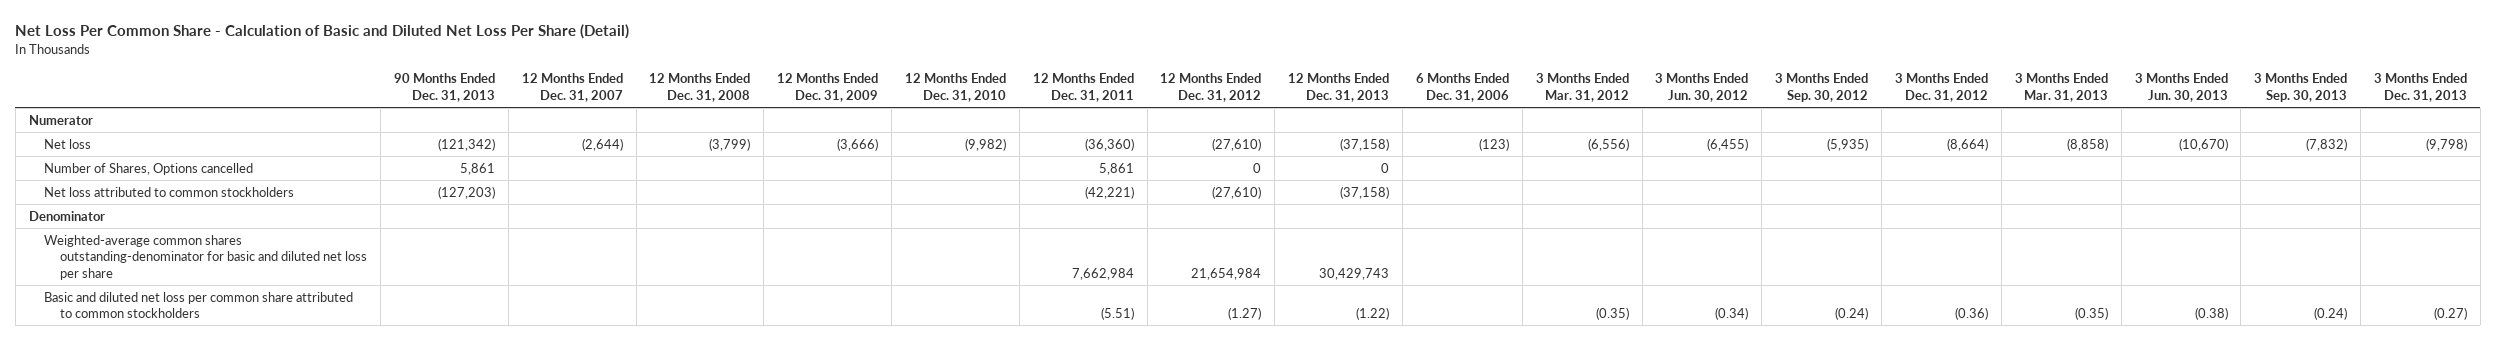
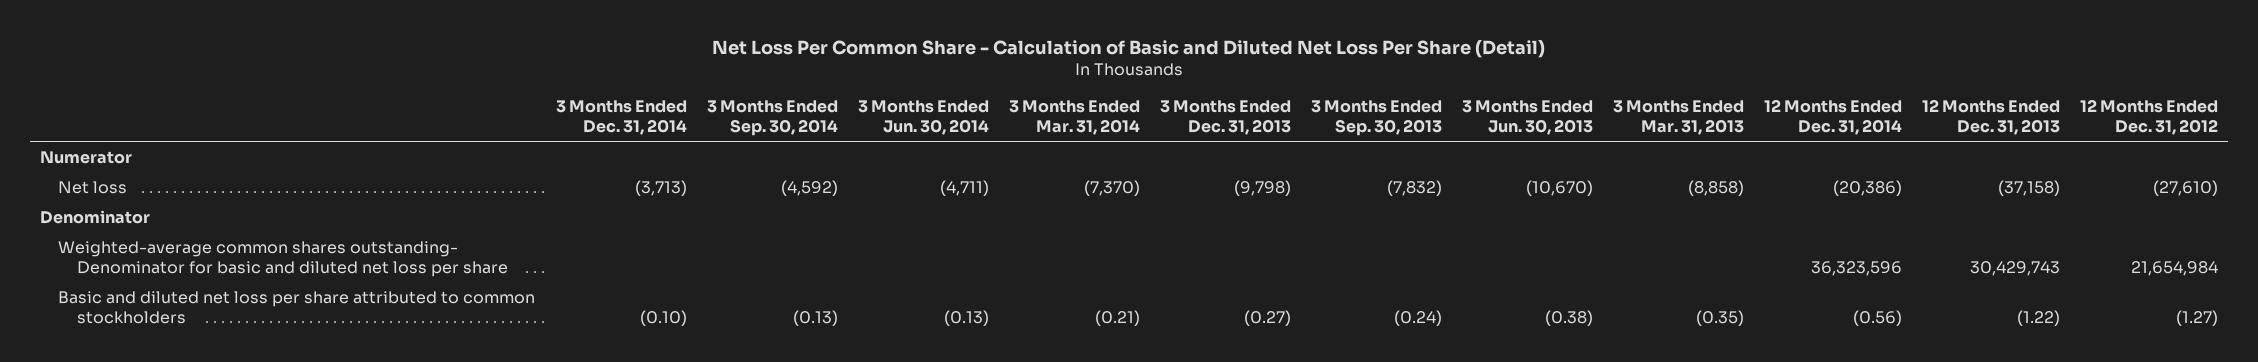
[393,73,495,103] 90 Months Ended Dec. 31, 2013 -> none
[521,73,623,103] 12 Months Ended Dec. 31, 2007 -> none
[649,73,751,103] 12 Months Ended Dec. 31, 2008 -> none
[777,73,879,103] 12 Months Ended Dec. 31, 2009 -> none
[904,73,1006,103] 12 Months Ended Dec. 31, 2010 -> none
[1032,73,1134,103] 12 Months Ended Dec. 31, 2011 -> none
[1415,73,1509,103] 6 Months Ended Dec. 31, 2006 -> none
[1535,73,1629,103] 3 Months Ended Mar. 31, 2012 -> none
[1655,73,1749,103] 3 Months Ended Jun. 30, 2012 -> none
[1775,73,1869,103] 3 Months Ended Sep. 30, 2012 -> none
[1894,73,1988,103] 3 Months Ended Dec. 31, 2012 -> none
none -> [555,99,687,136] 3 Months Ended Dec. 31, 2014
none -> [706,99,838,137] 3 Months Ended Sep. 30, 2014
none -> [857,99,989,136] 3 Months Ended Jun. 30, 2014
none -> [1008,99,1140,136] 3 Months Ended Mar. 31, 2014
none -> [1764,98,1903,136] 12 Months Ended Dec. 31, 2014
[44,162,254,175] Number of Shares, Options cancelled -> none
[44,186,295,197] Net loss attributed to common stockholders -> none
[44,234,368,280] Weighted-average common shares outstanding-denominator for basic and diluted net loss per share -> [58,240,509,278] Weighted-average common shares outstanding- Denominator for basic and diluted net loss per share
[44,291,354,319] Basic and diluted net loss per common share attributed to common stockholders -> [58,290,536,325] Basic and diluted net loss per share attributed to common stockholders

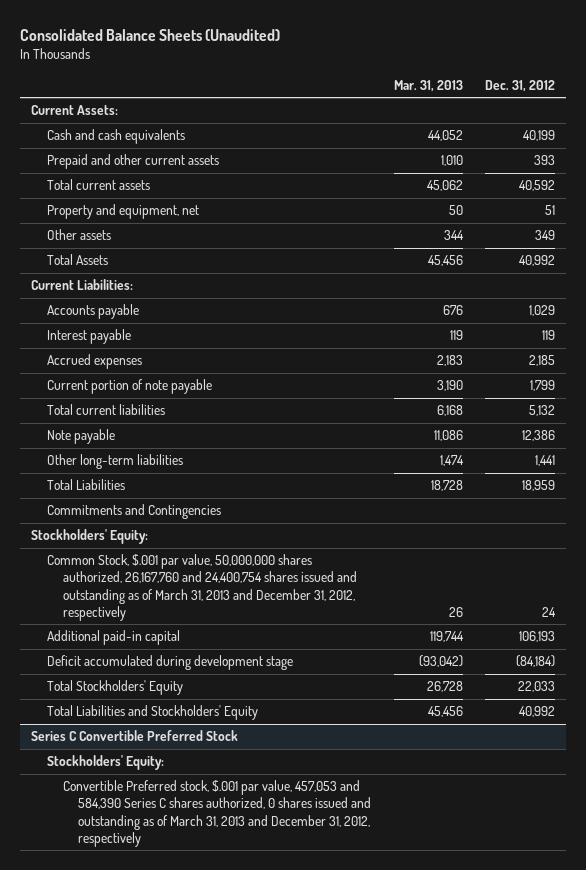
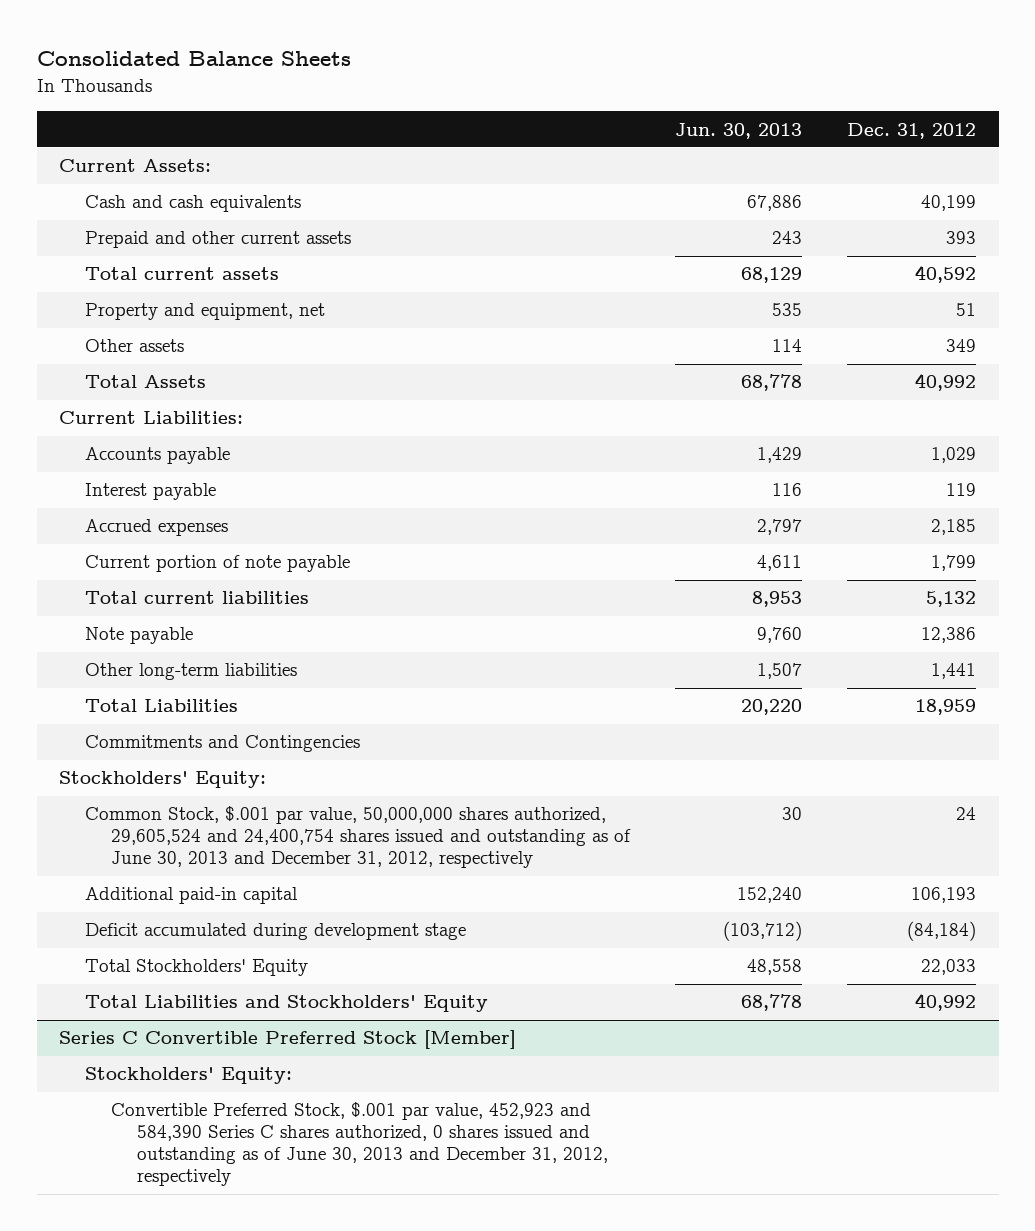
[20,29,281,42] Consolidated Balance Sheets (Unaudited) -> [36,51,351,67] Consolidated Balance Sheets
[393,79,463,92] Mar. 31, 2013 -> none
none -> [675,122,803,139] Jun. 30, 2013
[47,554,357,621] Common Stock, $.001 par value, 50,000,000 shares authorized, 26,167,760 and 24,400,754 shares issued and outstanding as of March 31, 2013 and December 31, 2012, respectively -> [85,806,632,869] Common Stock, $.001 par value, 50,000,000 shares authorized, 29,605,524 and 24,400,754 shares issued and outstanding as of June 30, 2013 and December 31, 2012, respectively
[31,730,239,742] Series C Convertible Preferred Stock -> [59,1030,517,1050] Series C Convertible Preferred Stock [Member]
[62,780,372,847] Convertible Preferred stock, $.001 par value, 457,053 and 584,390 Series C shares authorized, 0 shares issued and outstanding as of March 31, 2013 and December 31, 2012, respectively -> [111,1102,609,1187] Convertible Preferred Stock, $.001 par value, 452,923 and 584,390 Series C shares authorized, 0 shares issued and outstanding as of June 30, 2013 and December 31, 2012, respectively

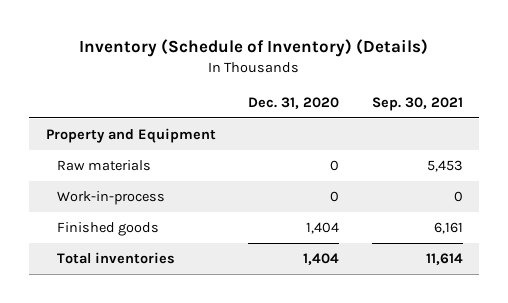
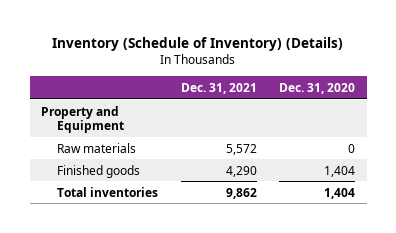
[371,96,463,111] Sep. 30, 2021 -> none
none -> [180,82,257,94] Dec. 31, 2021
[57,191,166,206] Work-in-process -> none

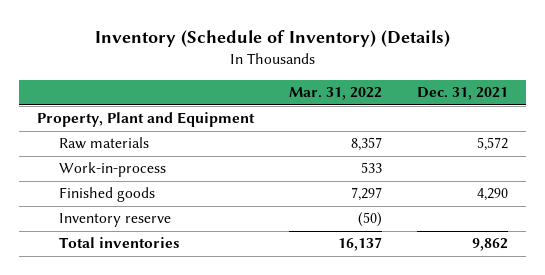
[279,82,356,94] Dec. 31, 2020 -> none
none -> [289,87,383,101] Mar. 31, 2022
[40,105,125,134] Property and Equipment -> [36,112,255,128] Property, Plant and Equipment
none -> [59,162,167,178] Work-in-process
none -> [59,213,172,228] Inventory reserve

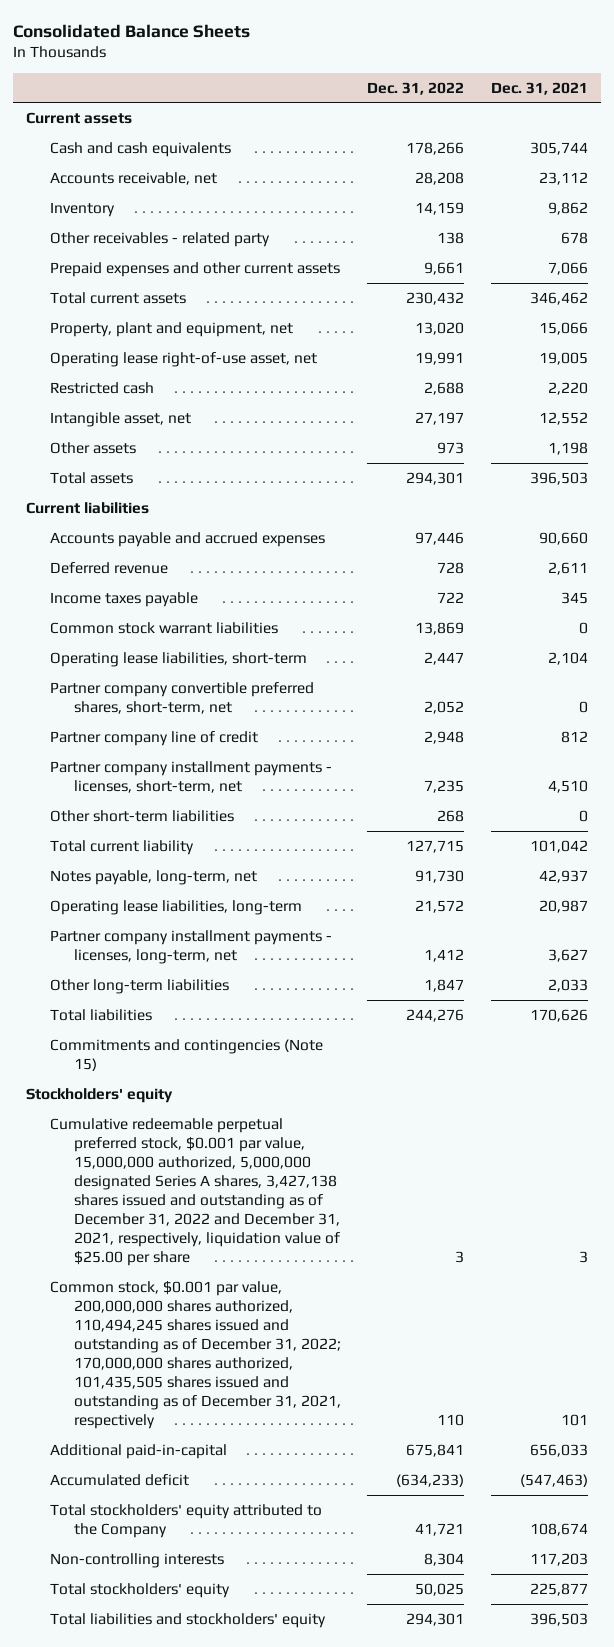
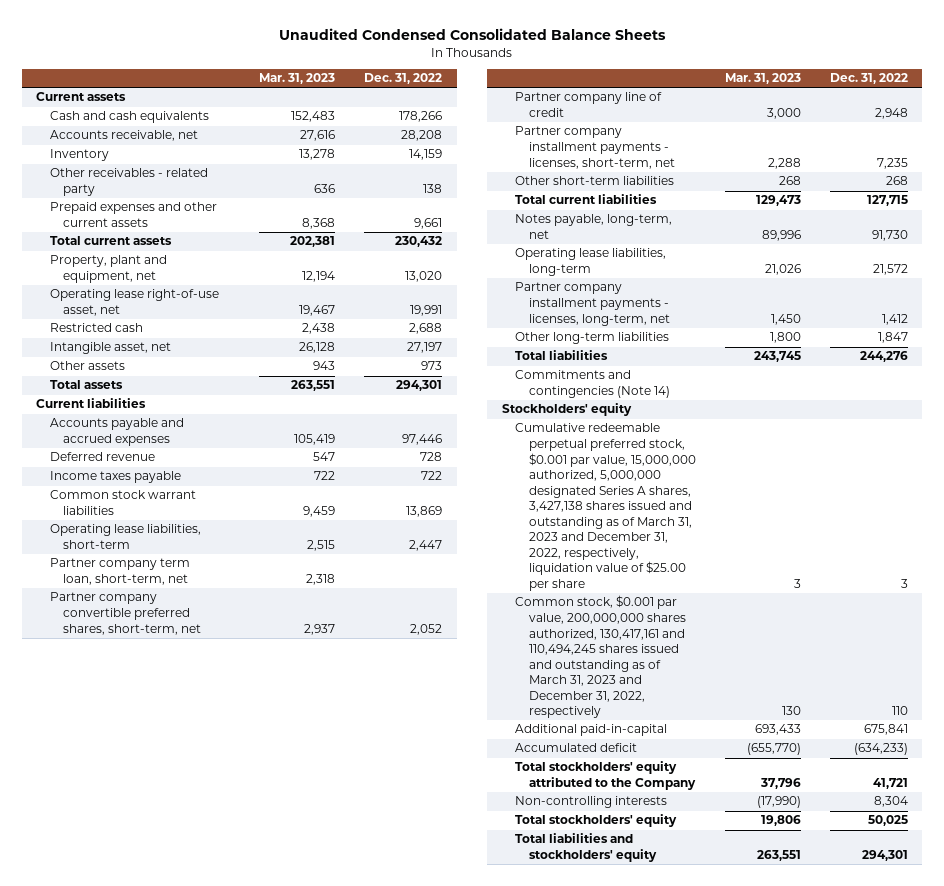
[13,23,251,38] Consolidated Balance Sheets -> [278,28,666,41] Unaudited Condensed Consolidated Balance Sheets
[490,81,588,95] Dec. 31, 2021 -> none
none -> [259,73,336,85] Mar. 31, 2023
none -> [49,558,190,586] Partner company term loan, short-term, net
[50,839,195,855] Total current liability -> [515,194,658,205] Total current liabilities
[50,1038,324,1071] Commitments and contingencies (Note 15) -> [515,370,670,399] Commitments and contingencies (Note 14)
[50,1117,340,1266] Cumulative redeemable perpetual preferred stock, $0.001 par value, 15,000,000 authorized, 5,000,000 designated Series A shares, 3,427,138 shares issued and outstanding as of December 31, 2022 and December 31, 2021, respectively, liquidation value of $25.00 per share -> [515,423,696,591] Cumulative redeemable perpetual preferred stock, $0.001 par value, 15,000,000 authorized, 5,000,000 designated Series A shares, 3,427,138 shares issued and outstanding as of March 31, 2023 and December 31, 2022, respectively, liquidation value of $25.00 per share
[50,1280,341,1429] Common stock, $0.001 par value, 200,000,000 shares authorized, 110,494,245 shares issued and outstanding as of December 31, 2022; 170,000,000 shares authorized, 101,435,505 shares issued and outstanding as of December 31, 2021, respectively -> [515,595,686,719] Common stock, $0.001 par value, 200,000,000 shares authorized, 130,417,161 and 110,494,245 shares issued and outstanding as of March 31, 2023 and December 31, 2022, respectively

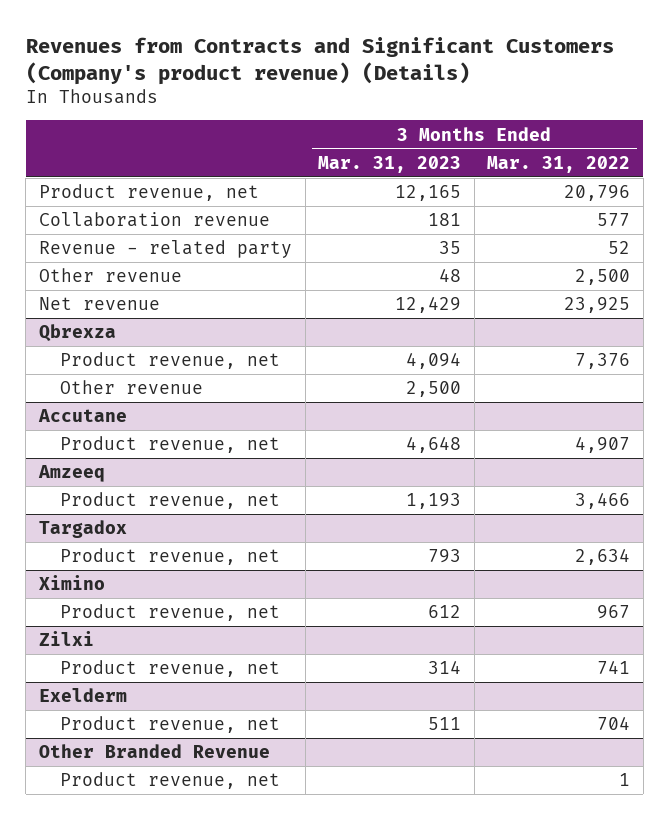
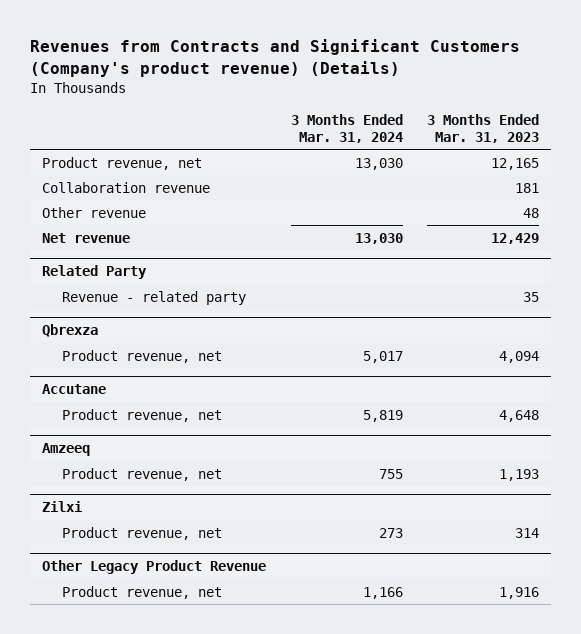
[487,155,631,173] Mar. 31, 2022 -> none
none -> [290,113,403,143] 3 Months Ended Mar. 31, 2024
[39,240,293,259] Revenue - related party -> none
none -> [42,265,148,280] Related Party
none -> [62,290,247,305] Revenue - related party
[59,380,203,395] Other revenue -> none
[39,520,128,539] Targadox -> none
[59,548,280,566] Product revenue, net -> none
[39,575,106,591] Ximino -> none
[59,604,280,622] Product revenue, net -> none
[39,688,128,703] Exelderm -> none
[39,744,271,759] Other Branded Revenue -> none
[59,772,280,790] Product revenue, net -> none
none -> [42,560,267,575] Other Legacy Product Revenue
[428,717,462,731] 511 -> [498,586,539,599] 1,916

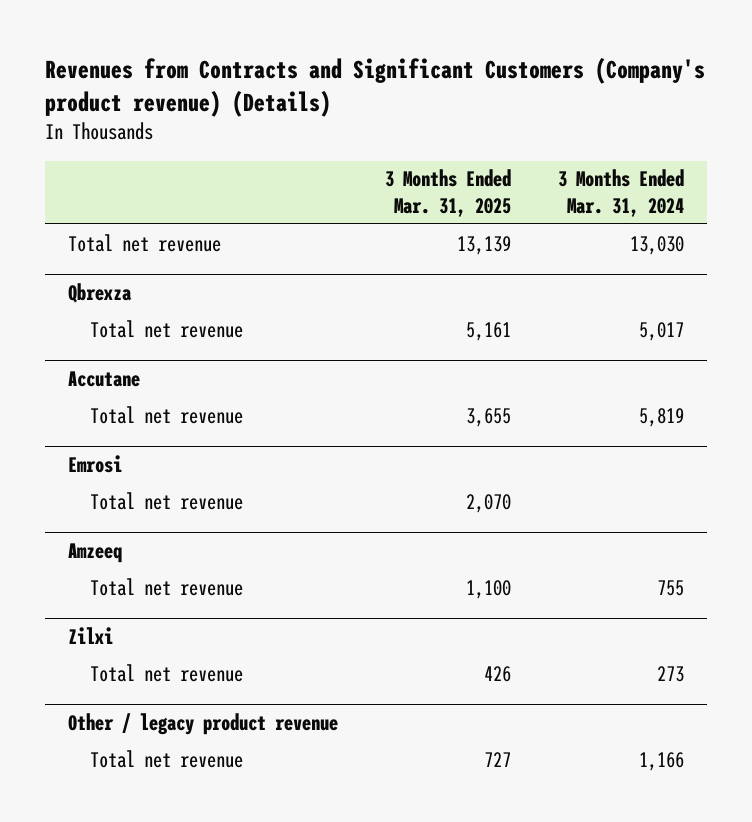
[426,113,539,143] 3 Months Ended Mar. 31, 2023 -> none
none -> [385,169,512,218] 3 Months Ended Mar. 31, 2025
[42,181,211,193] Collaboration revenue -> none
[42,206,147,218] Other revenue -> none
[42,232,131,243] Net revenue -> none
[42,265,148,280] Related Party -> none
[62,290,247,305] Revenue - related party -> none
[42,156,203,170] Product revenue, net -> [68,233,222,252] Total net revenue
[62,349,223,363] Product revenue, net -> [89,319,243,338] Total net revenue
[62,408,223,422] Product revenue, net -> [89,405,243,424] Total net revenue
none -> [68,455,123,474] Emrosi
none -> [89,491,243,510] Total net revenue
[62,467,223,481] Product revenue, net -> [89,577,243,596] Total net revenue
[62,526,223,540] Product revenue, net -> [89,663,243,682] Total net revenue
[42,560,267,575] Other Legacy Product Revenue -> [68,713,339,736] Other / legacy product revenue
[62,585,223,599] Product revenue, net -> [89,749,243,768] Total net revenue

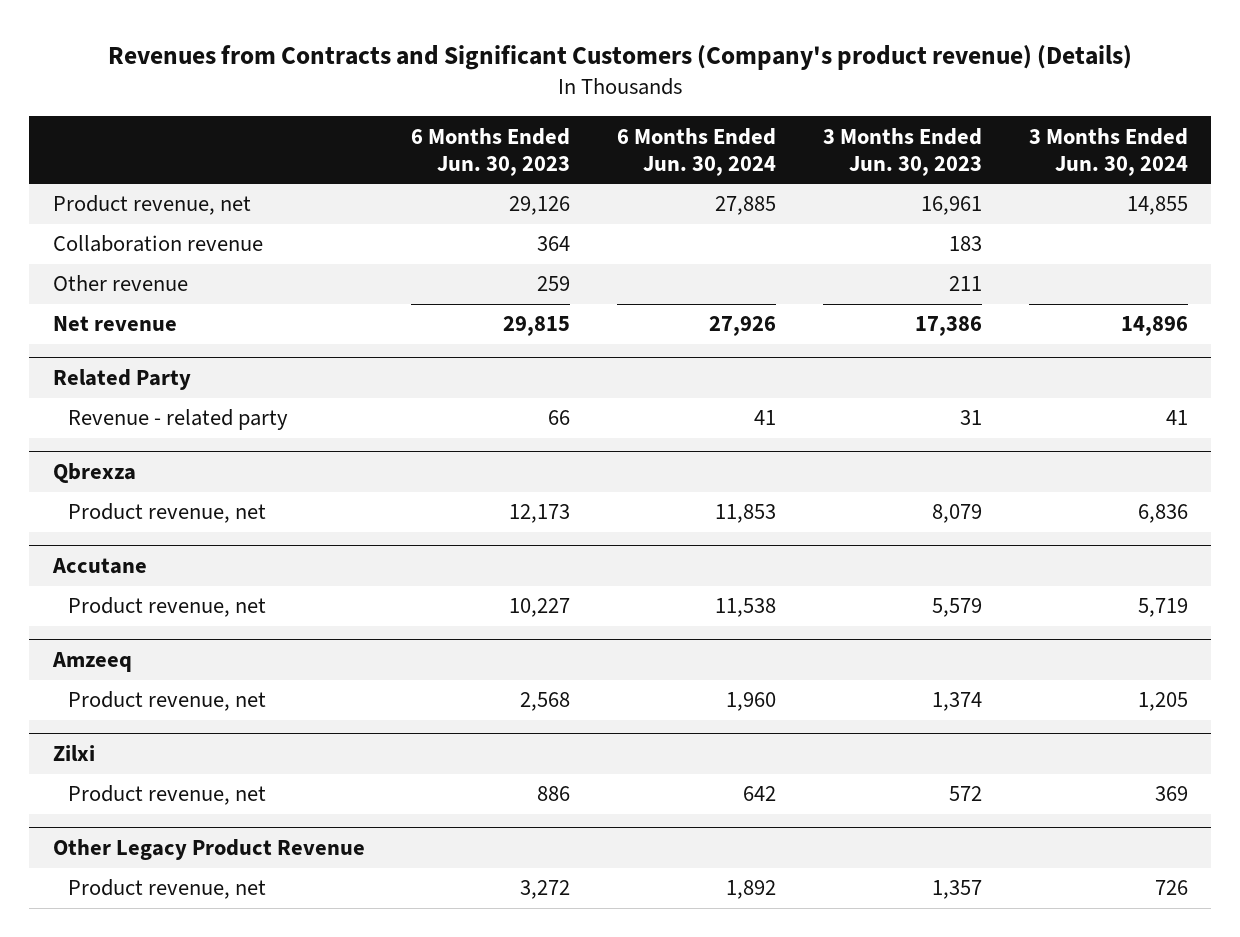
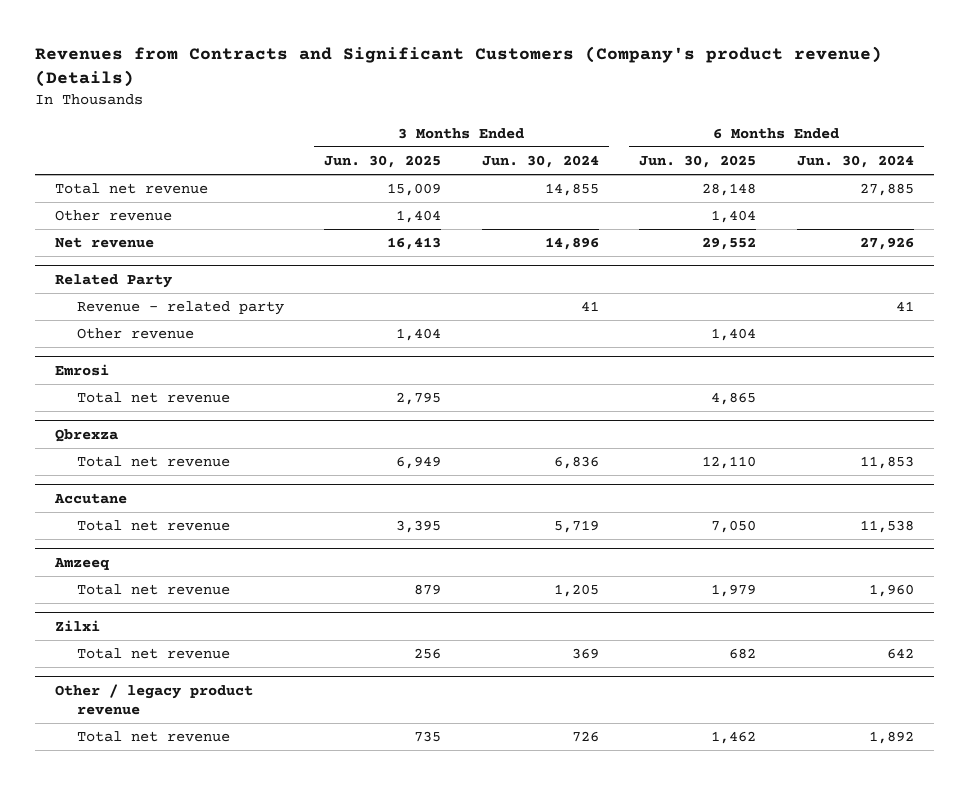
[411,127,571,176] 6 Months Ended Jun. 30, 2023 -> none
[823,127,983,176] 3 Months Ended Jun. 30, 2023 -> none
none -> [324,155,442,169] Jun. 30, 2025
none -> [639,155,757,169] Jun. 30, 2025
[52,235,263,253] Collaboration revenue -> none
[52,195,251,216] Product revenue, net -> [54,183,208,195] Total net revenue
none -> [76,328,194,340] Other revenue
none -> [54,363,109,376] Emrosi
none -> [76,392,230,404] Total net revenue
[68,503,267,524] Product revenue, net -> [76,456,230,468] Total net revenue
[68,597,267,618] Product revenue, net -> [76,520,230,532] Total net revenue
[68,691,267,712] Product revenue, net -> [76,584,230,596] Total net revenue
[68,785,267,806] Product revenue, net -> [76,648,230,660] Total net revenue
[52,838,365,860] Other Legacy Product Revenue -> [54,683,253,715] Other / legacy product revenue
[68,879,267,900] Product revenue, net -> [76,731,230,743] Total net revenue

